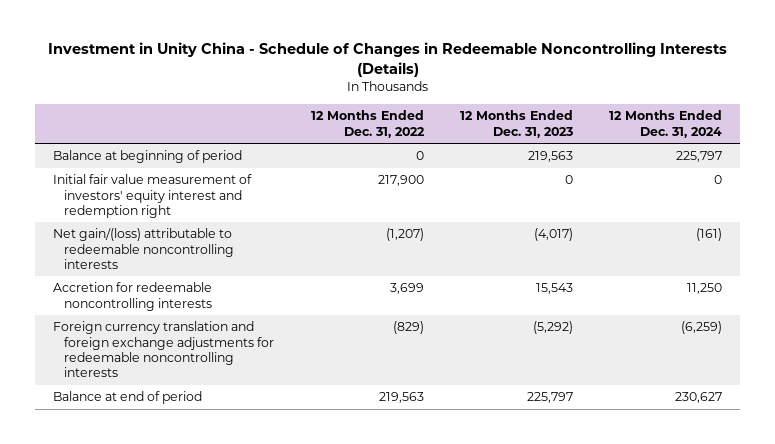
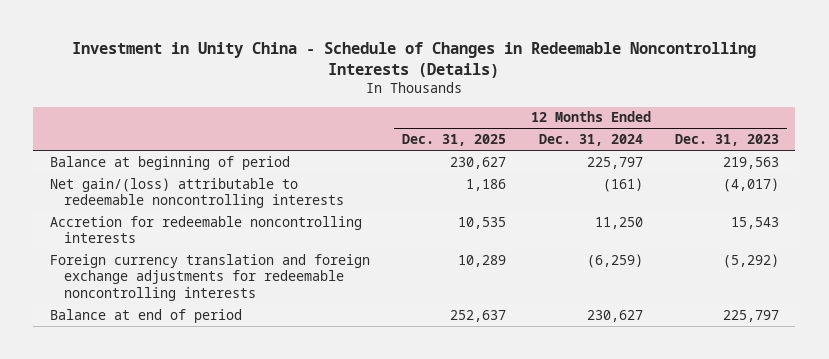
[310,110,425,138] 12 Months Ended Dec. 31, 2022 -> none
none -> [402,134,507,147] Dec. 31, 2025
[52,174,252,218] Initial fair value measurement of investors' equity interest and redemption right -> none

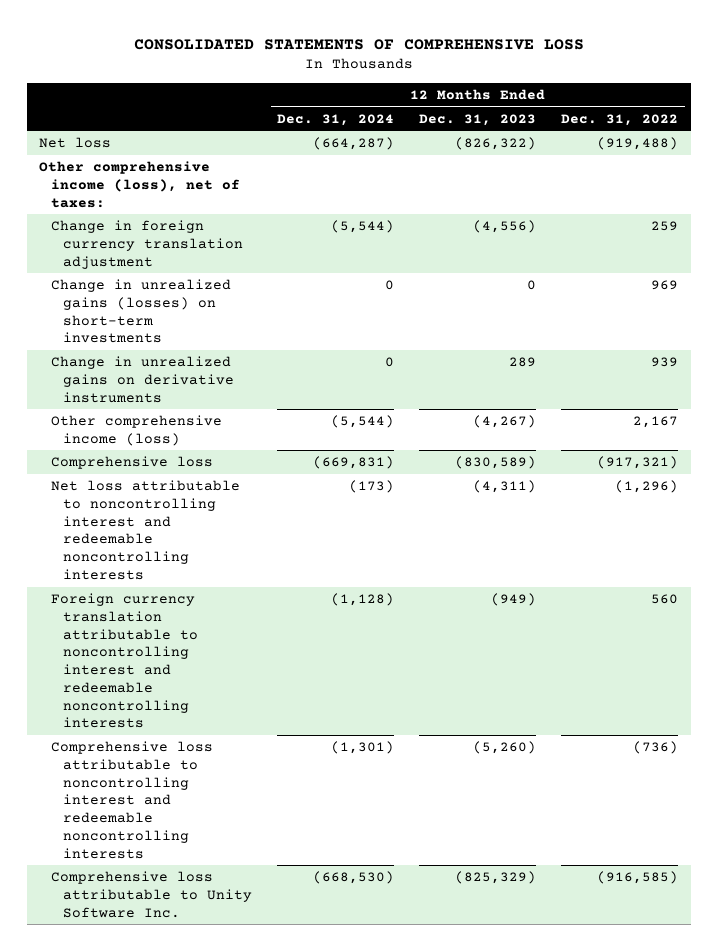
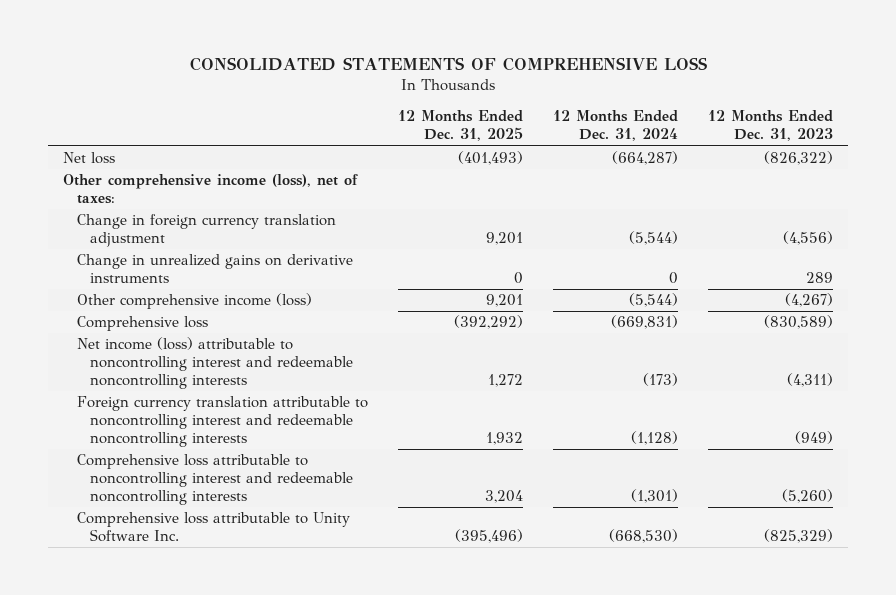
[561,113,679,126] Dec. 31, 2022 -> none
none -> [397,110,523,142] 12 Months Ended Dec. 31, 2025
[51,279,232,344] Change in unrealized gains (losses) on short-term investments -> none
[51,480,241,580] Net loss attributable to noncontrolling interest and redeemable noncontrolling interests -> [76,337,354,390] Net income (loss) attributable to noncontrolling interest and redeemable noncontrolling interests

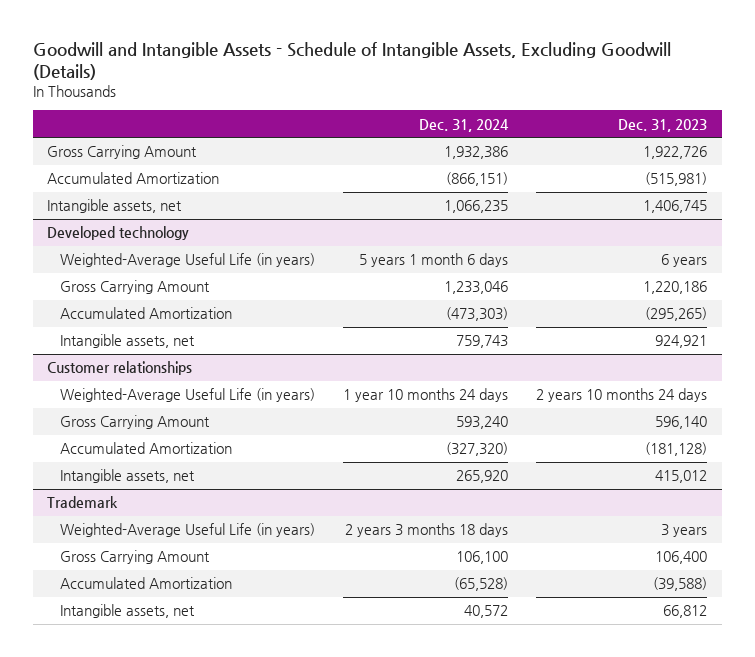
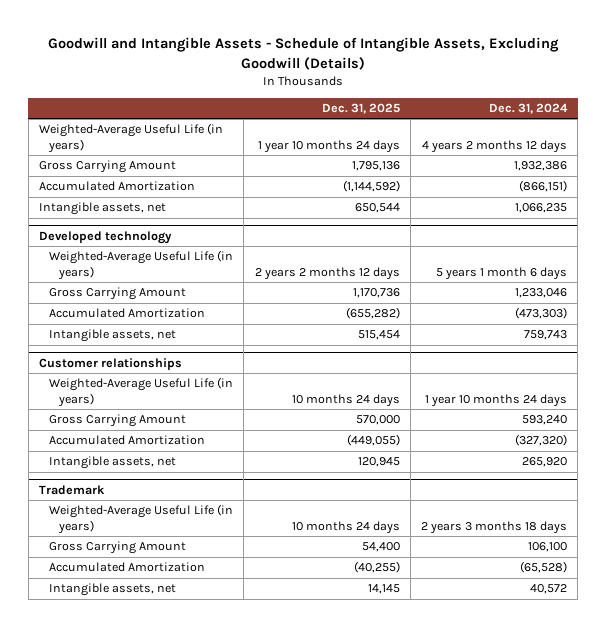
[618,118,708,132] Dec. 31, 2023 -> none
none -> [321,102,400,114] Dec. 31, 2025
none -> [38,123,223,153] Weighted-Average Useful Life (in years)

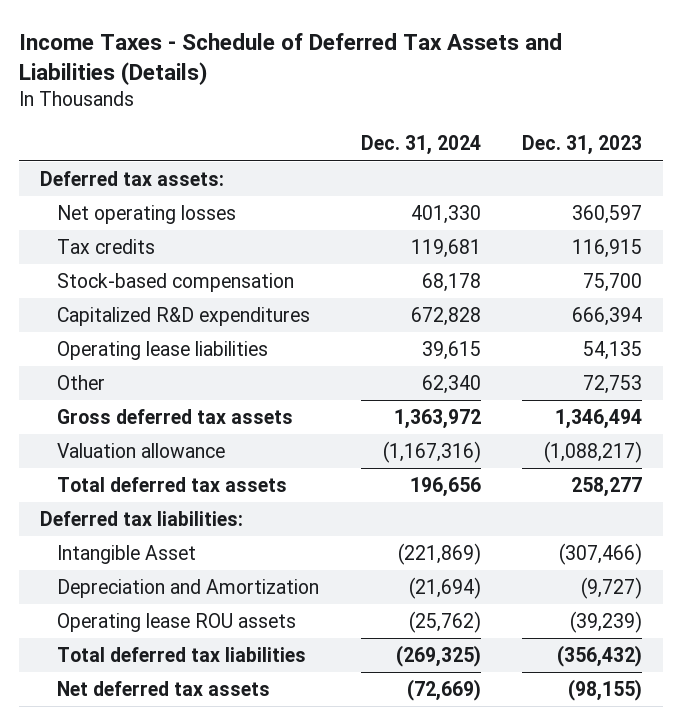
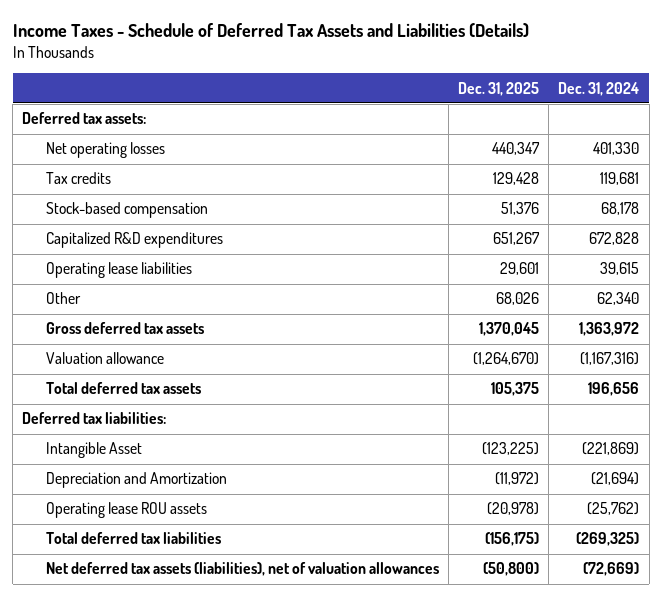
[522,135,643,156] Dec. 31, 2023 -> none
none -> [457,81,539,96] Dec. 31, 2025
[56,681,270,697] Net deferred tax assets -> [45,562,439,577] Net deferred tax assets (liabilities), net of valuation allowances

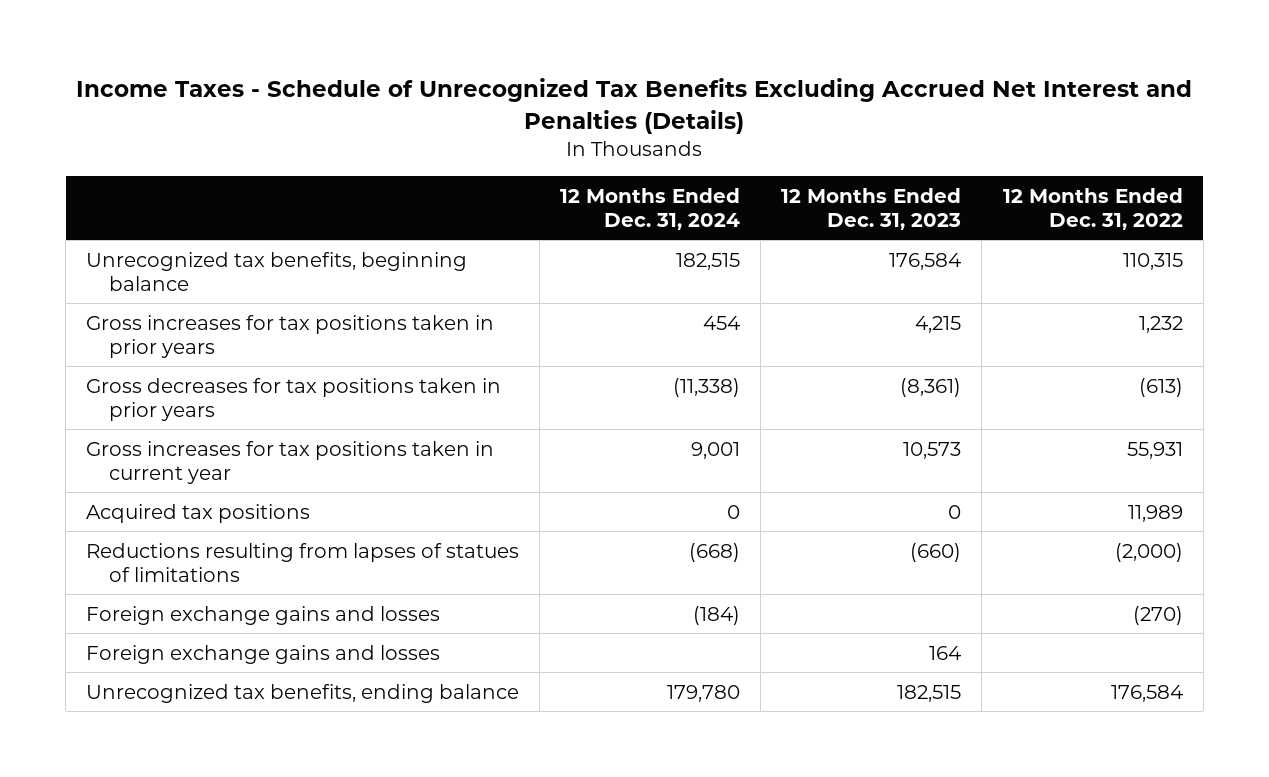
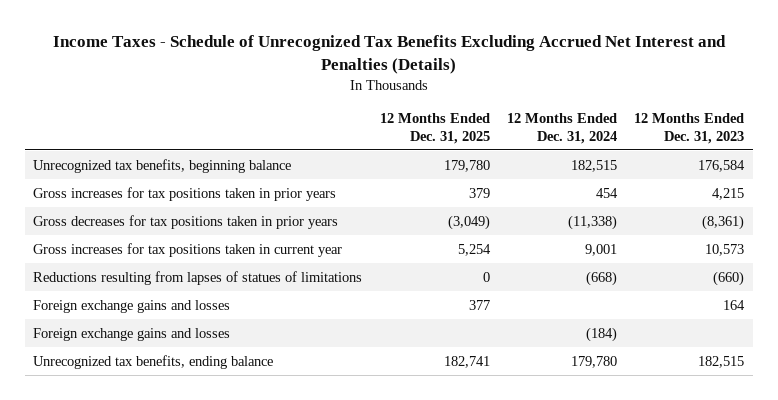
[1002,187,1183,230] 12 Months Ended Dec. 31, 2022 -> none
none -> [379,113,490,144] 12 Months Ended Dec. 31, 2025
[86,503,311,523] Acquired tax positions -> none
[86,605,441,625] Foreign exchange gains and losses -> [33,327,231,341] Foreign exchange gains and losses

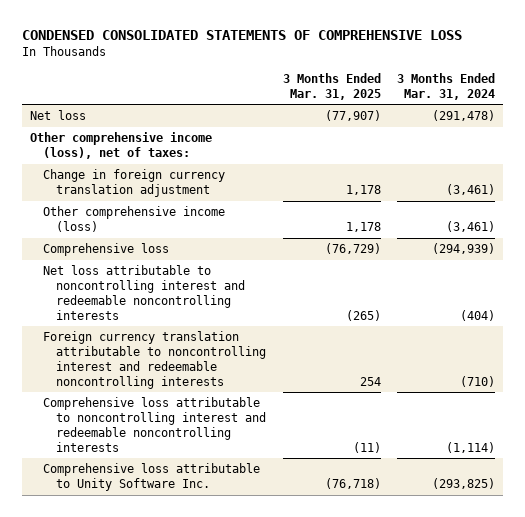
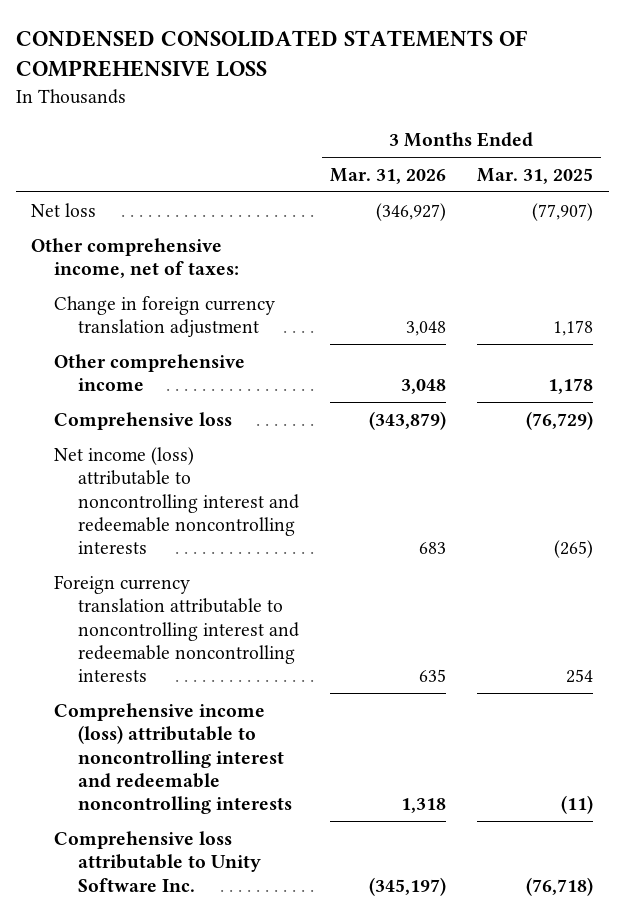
[396,73,495,100] 3 Months Ended Mar. 31, 2024 -> none
none -> [329,167,446,184] Mar. 31, 2026
[29,132,212,159] Other comprehensive income (loss), net of taxes: -> [31,237,240,279] Other comprehensive income, net of taxes:
[43,206,226,232] Other comprehensive income (loss) -> [54,353,246,392] Other comprehensive income
[43,265,246,320] Net loss attributable to noncontrolling interest and redeemable noncontrolling interests -> [54,446,299,555] Net income (loss) attributable to noncontrolling interest and redeemable noncontrolling interests
[43,397,267,452] Comprehensive loss attributable to noncontrolling interest and redeemable noncontrolling interests -> [54,702,292,815] Comprehensive income (loss) attributable to noncontrolling interest and redeemable noncontrolling interests

